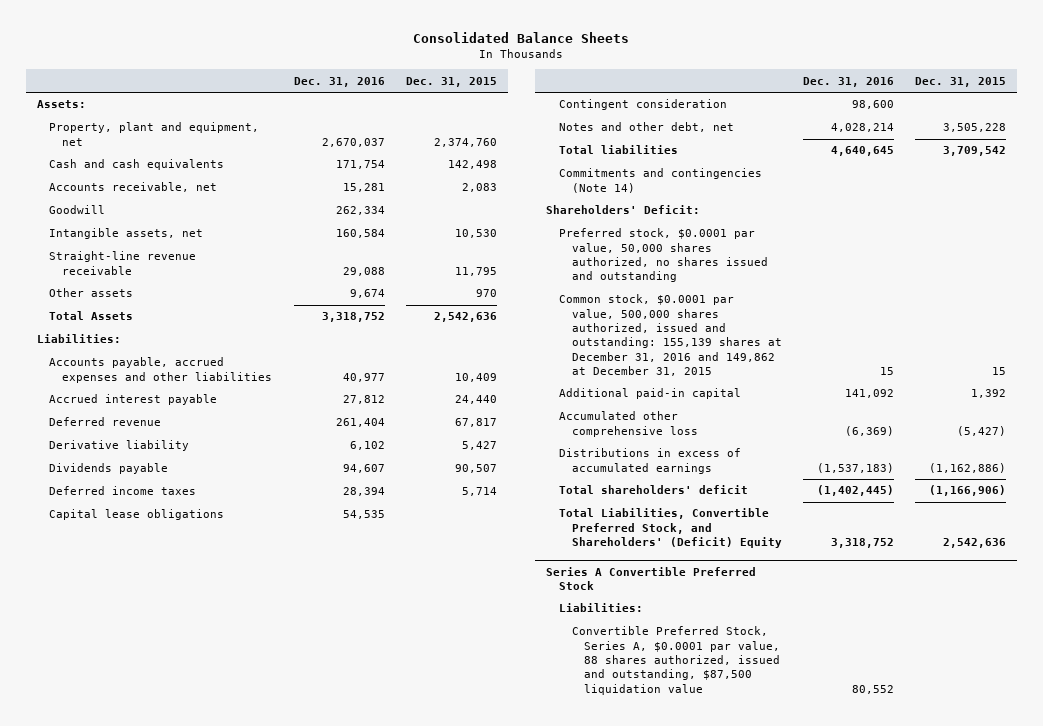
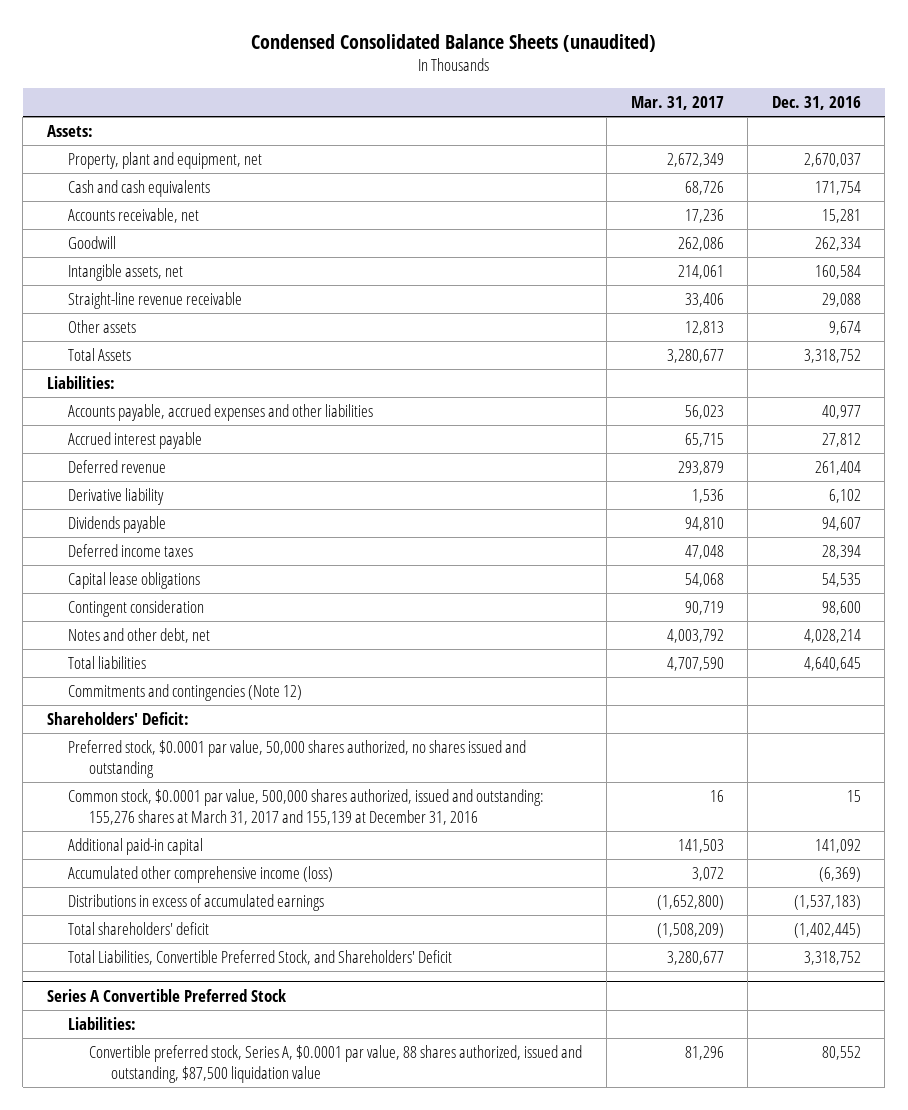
[413,32,630,44] Consolidated Balance Sheets -> [250,33,656,52] Condensed Consolidated Balance Sheets (unaudited)
[405,76,497,87] Dec. 31, 2015 -> none
none -> [630,96,724,111] Mar. 31, 2017
[558,168,762,193] Commitments and contingencies (Note 14) -> [68,683,303,701] Commitments and contingencies (Note 12)
[558,294,782,376] Common stock, $0.0001 par value, 500,000 shares authorized, issued and outstanding: 155,139 shares at December 31, 2016 and 149,862 at December 31, 2015 -> [68,788,545,826] Common stock, $0.0001 par value, 500,000 shares authorized, issued and outstanding: 155,276 shares at March 31, 2017 and 155,139 at December 31, 2016
[558,411,698,437] Accumulated other comprehensive loss -> [68,865,334,883] Accumulated other comprehensive income (loss)
[558,508,782,549] Total Liabilities, Convertible Preferred Stock, and Shareholders' (Deficit) Equity -> [68,949,453,965] Total Liabilities, Convertible Preferred Stock, and Shareholders' Deficit
[571,626,781,695] Convertible Preferred Stock, Series A, $0.0001 par value, 88 shares authorized, issued and outstanding, $87,500 liquidation value -> [89,1044,583,1084] Convertible preferred stock, Series A, $0.0001 par value, 88 shares authorized, issued and outstanding, $87,500 liquidation value

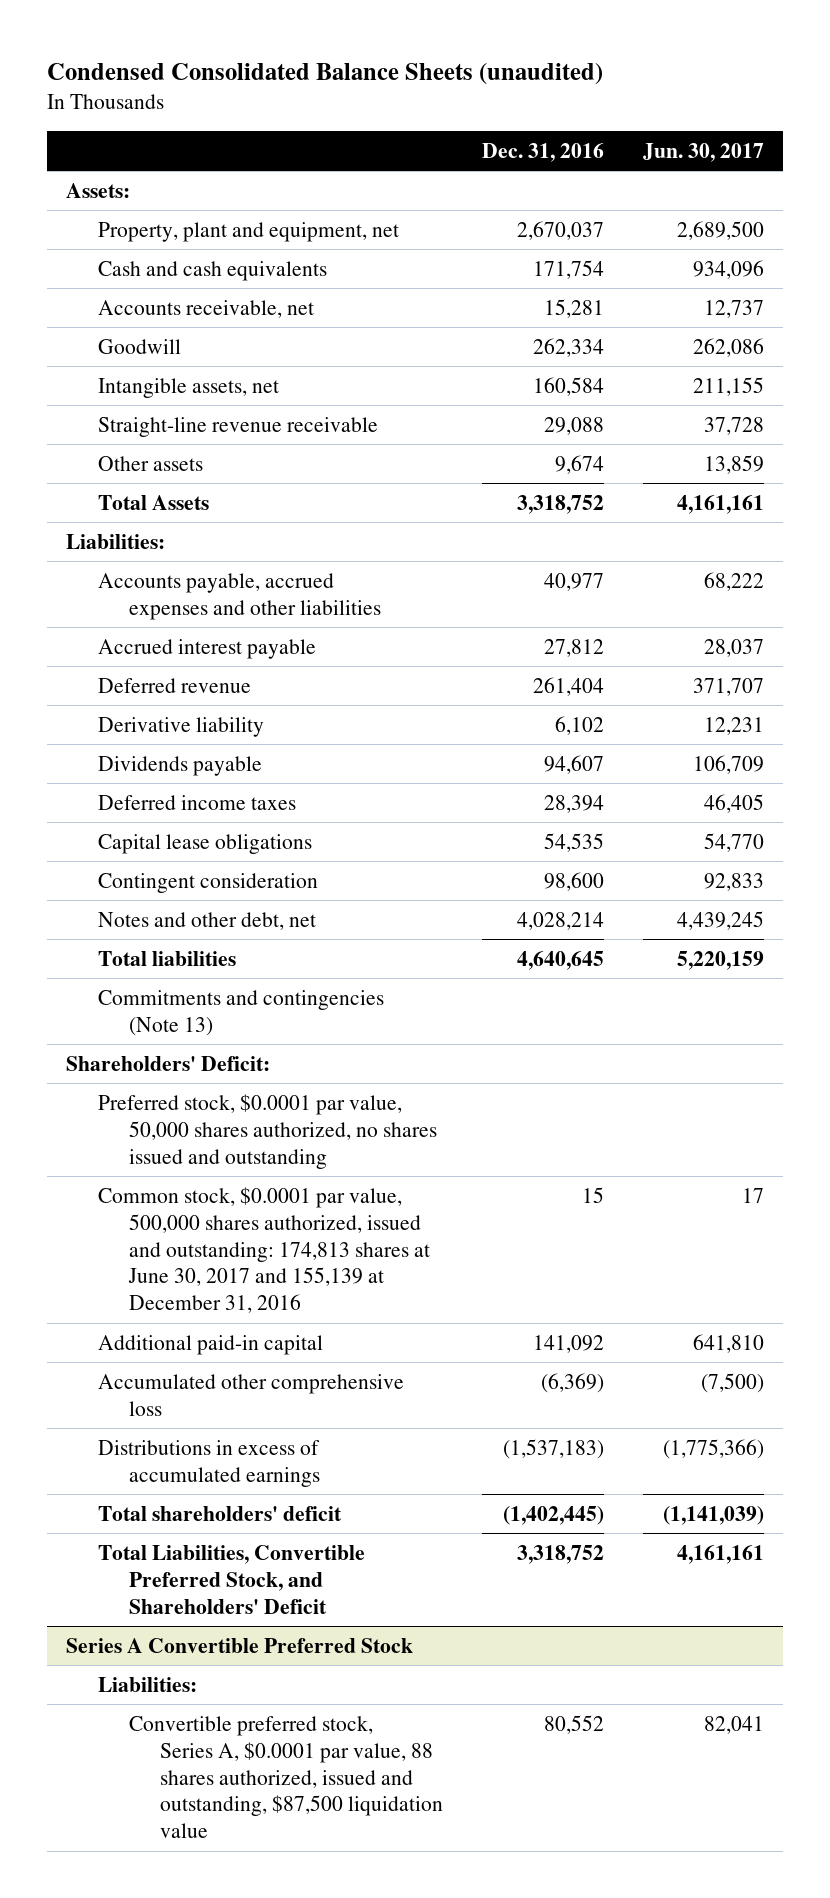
[630,96,724,111] Mar. 31, 2017 -> none
none -> [642,142,764,162] Jun. 30, 2017
[68,683,303,701] Commitments and contingencies (Note 12) -> [97,989,384,1036] Commitments and contingencies (Note 13)
[68,788,545,826] Common stock, $0.0001 par value, 500,000 shares authorized, issued and outstanding: 155,276 shares at March 31, 2017 and 155,139 at December 31, 2016 -> [97,1186,430,1314] Common stock, $0.0001 par value, 500,000 shares authorized, issued and outstanding: 174,813 shares at June 30, 2017 and 155,139 at December 31, 2016
[68,865,334,883] Accumulated other comprehensive income (loss) -> [97,1373,404,1416] Accumulated other comprehensive loss

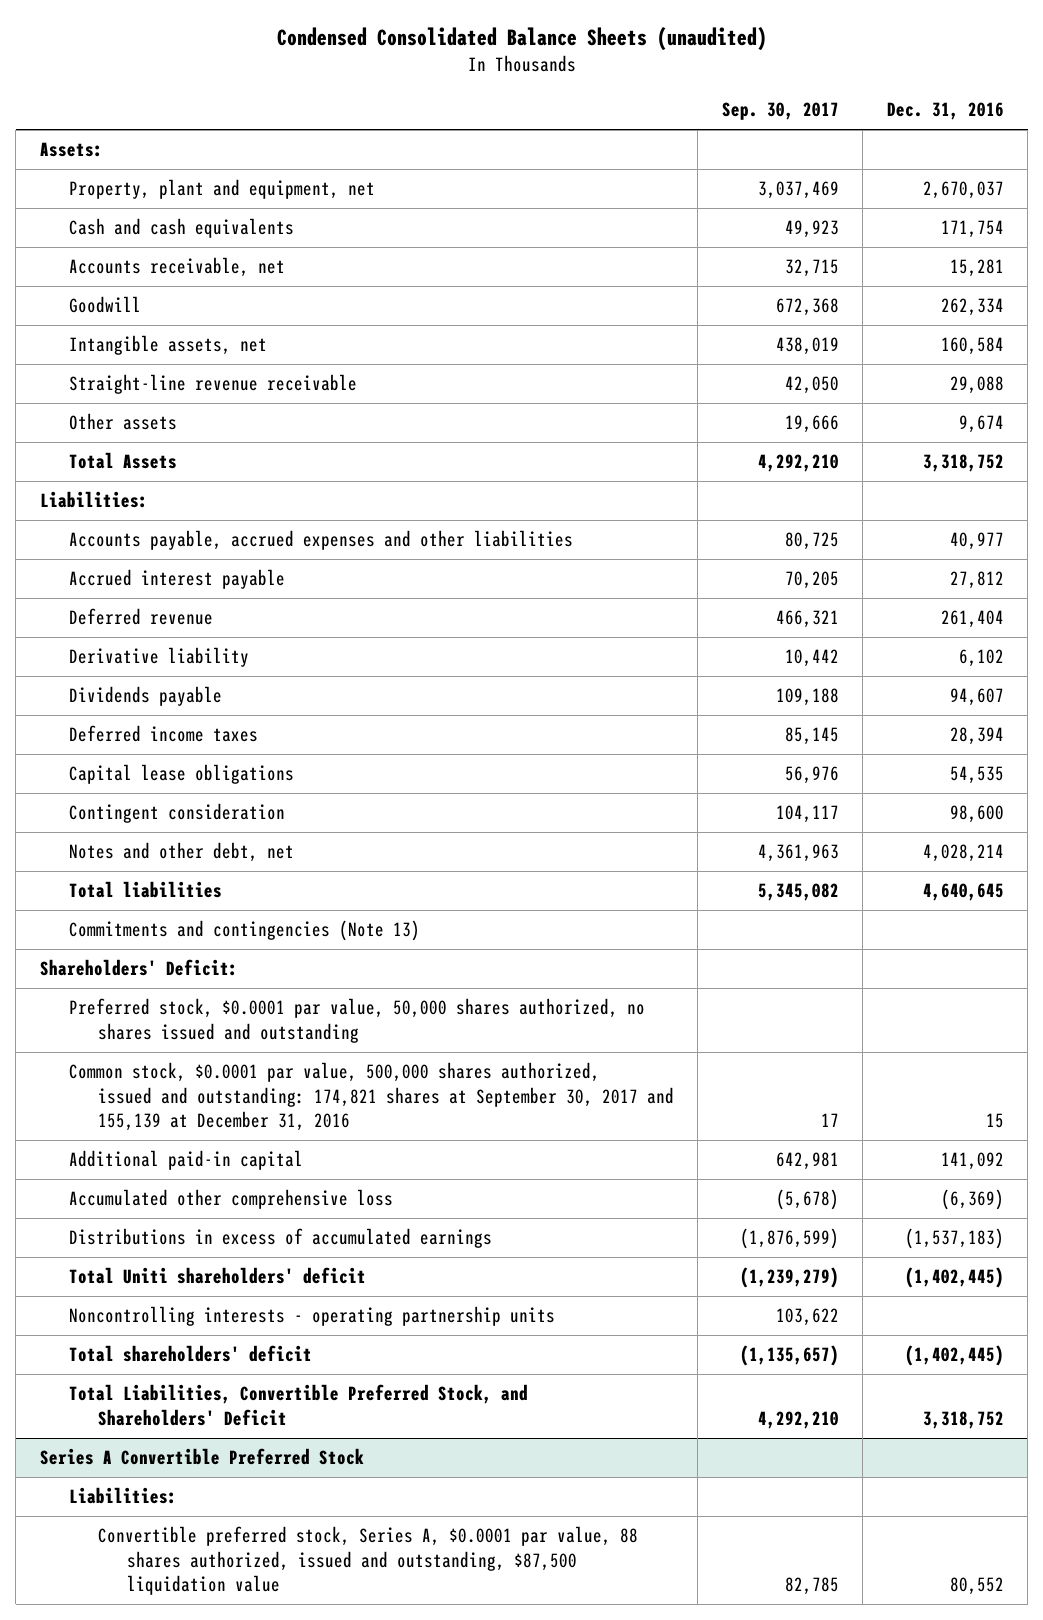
[642,142,764,162] Jun. 30, 2017 -> none
none -> [721,102,839,121] Sep. 30, 2017
[97,1186,430,1314] Common stock, $0.0001 par value, 500,000 shares authorized, issued and outstanding: 174,813 shares at June 30, 2017 and 155,139 at December 31, 2016 -> [68,1062,674,1132] Common stock, $0.0001 par value, 500,000 shares authorized, issued and outstanding: 174,821 shares at September 30, 2017 and 155,139 at December 31, 2016
none -> [68,1267,366,1285] Total Uniti shareholders' deficit
none -> [68,1306,555,1327] Noncontrolling interests - operating partnership units

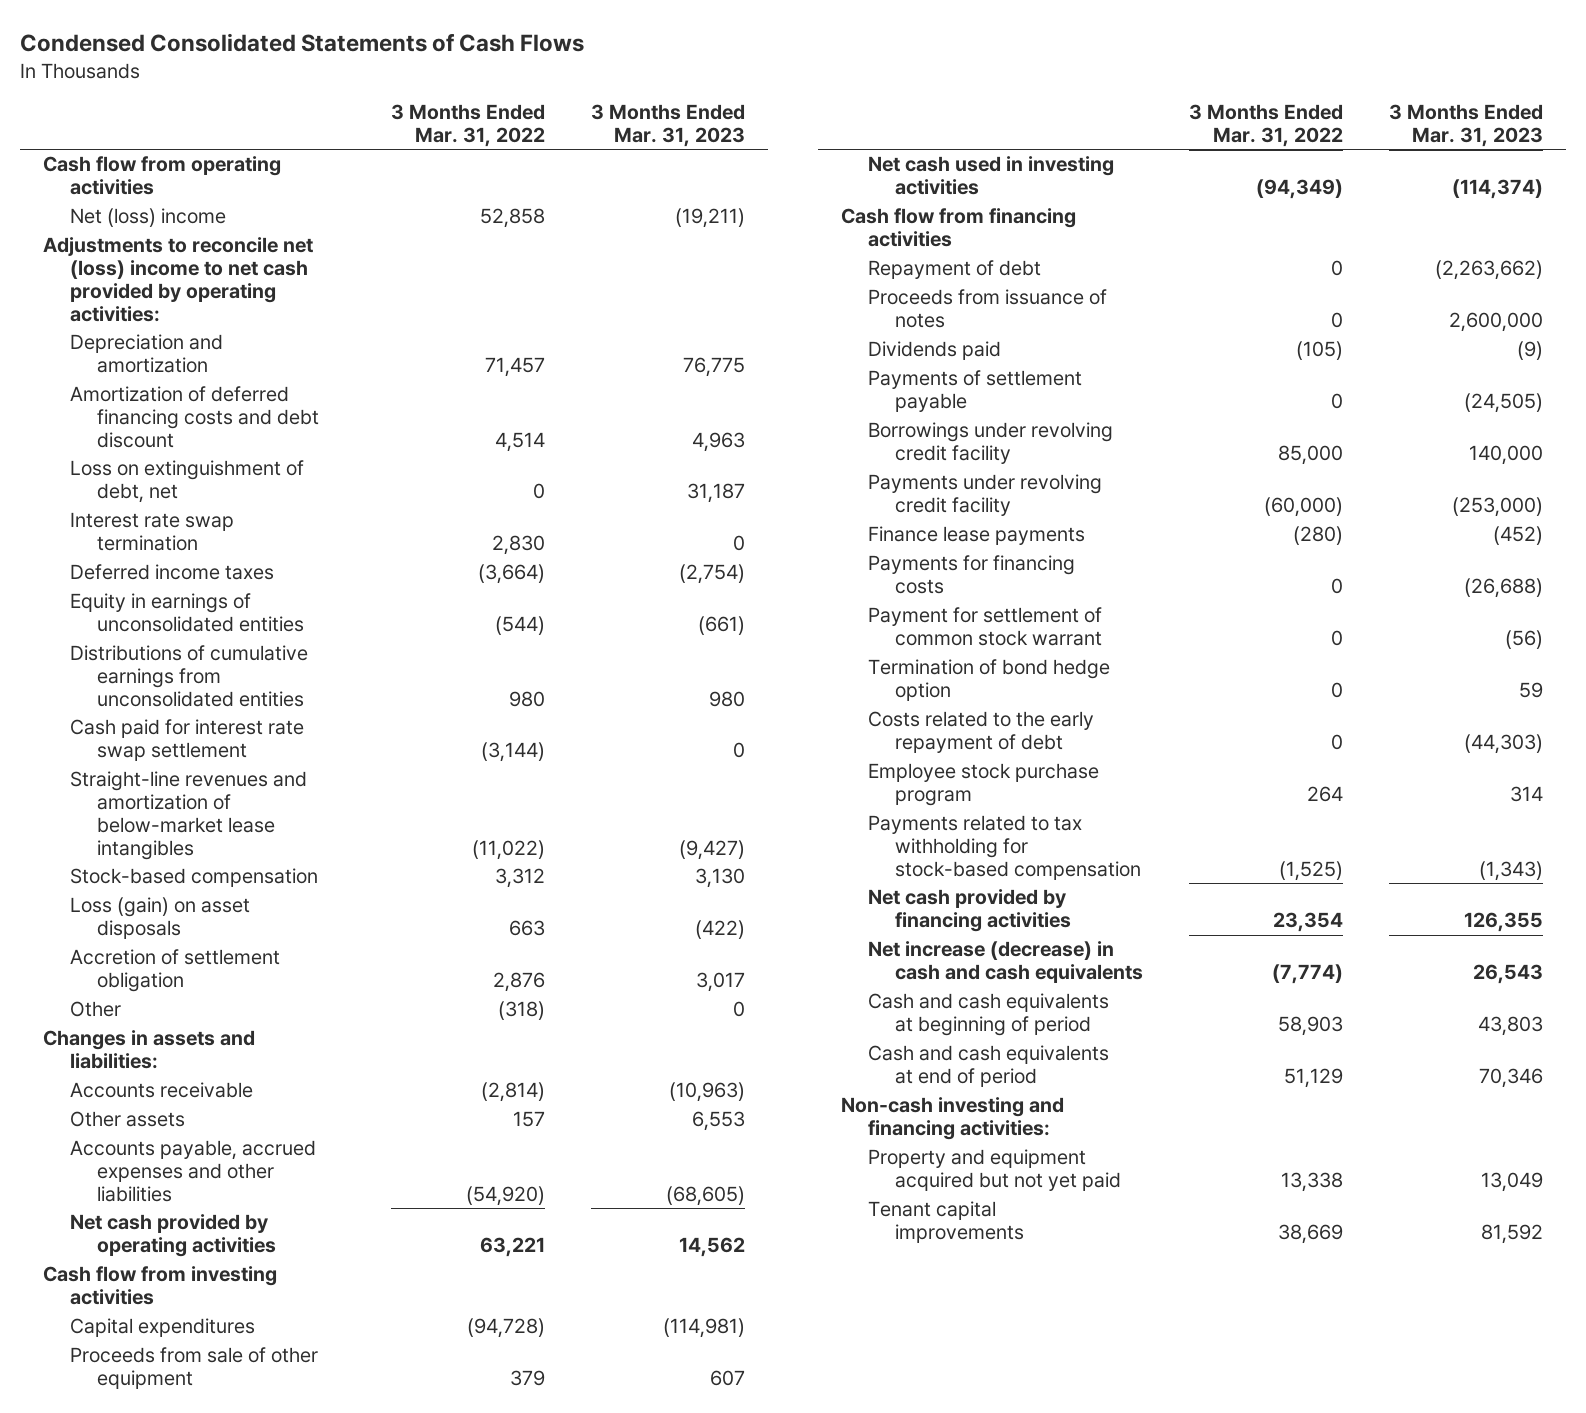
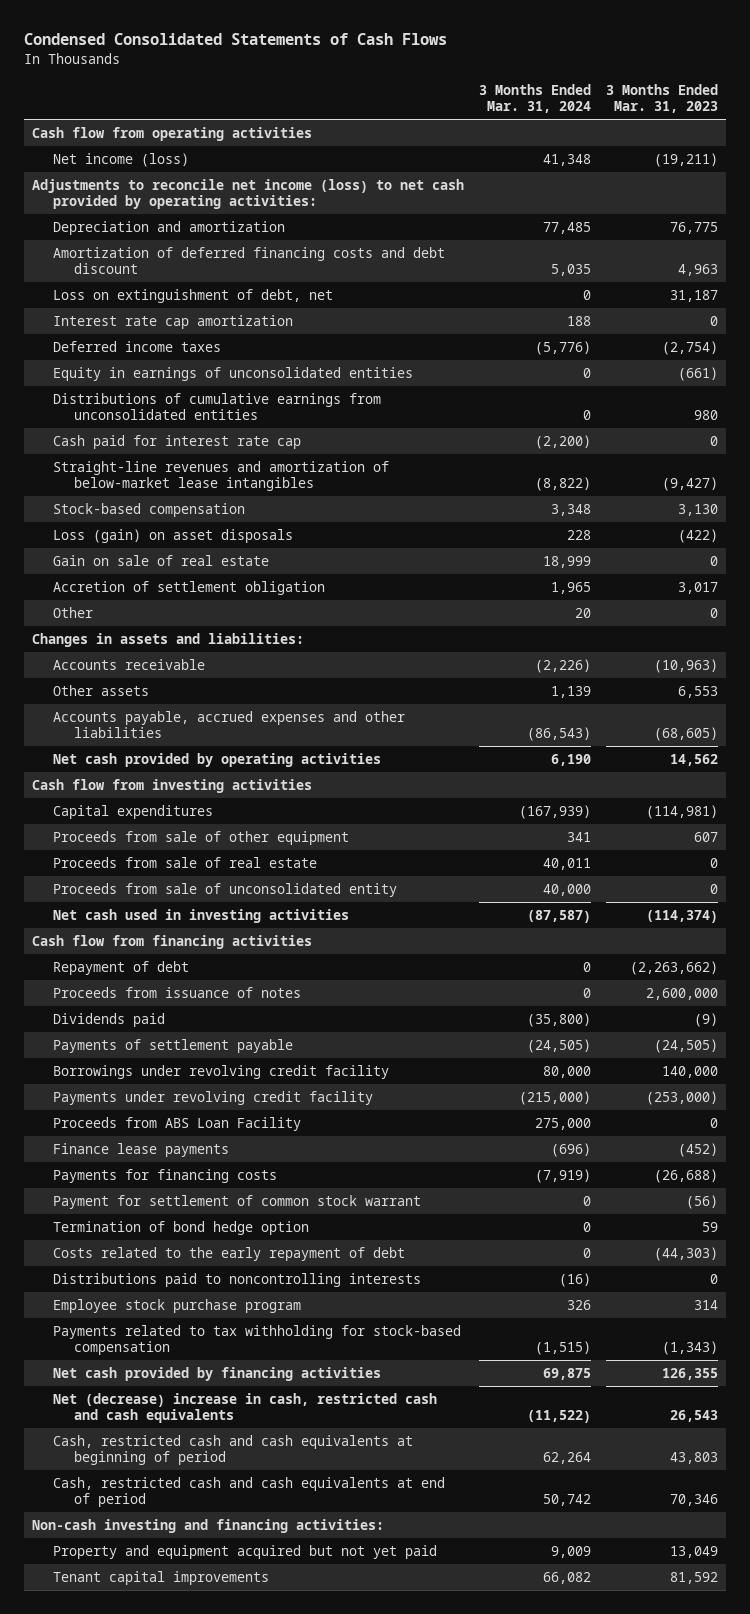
[391,103,546,147] 3 Months Ended Mar. 31, 2022 -> none
none -> [478,84,591,113] 3 Months Ended Mar. 31, 2024
[69,208,226,228] Net (loss) income -> [52,153,189,168] Net income (loss)
[43,237,314,323] Adjustments to reconcile net (loss) income to net cash provided by operating activities: -> [31,179,464,209] Adjustments to reconcile net income (loss) to net cash provided by operating activities:
[69,512,234,552] Interest rate swap termination -> [52,315,293,330] Interest rate cap amortization
[69,719,304,762] Cash paid for interest rate swap settlement -> [52,435,301,450] Cash paid for interest rate cap
none -> [52,555,269,567] Gain on sale of real estate
none -> [52,857,317,869] Proceeds from sale of real estate
none -> [52,883,397,898] Proceeds from sale of unconsolidated entity
none -> [52,1117,301,1132] Proceeds from ABS Loan Facility
none -> [52,1273,421,1288] Distributions paid to noncontrolling interests
[867,941,1143,984] Net increase (decrease) in cash and cash equivalents -> [52,1393,437,1423] Net (decrease) increase in cash, restricted cash and cash equivalents
[867,993,1109,1037] Cash and cash equivalents at beginning of period -> [52,1435,413,1465] Cash, restricted cash and cash equivalents at beginning of period
[867,1045,1109,1088] Cash and cash equivalents at end of period -> [52,1477,445,1507] Cash, restricted cash and cash equivalents at end of period

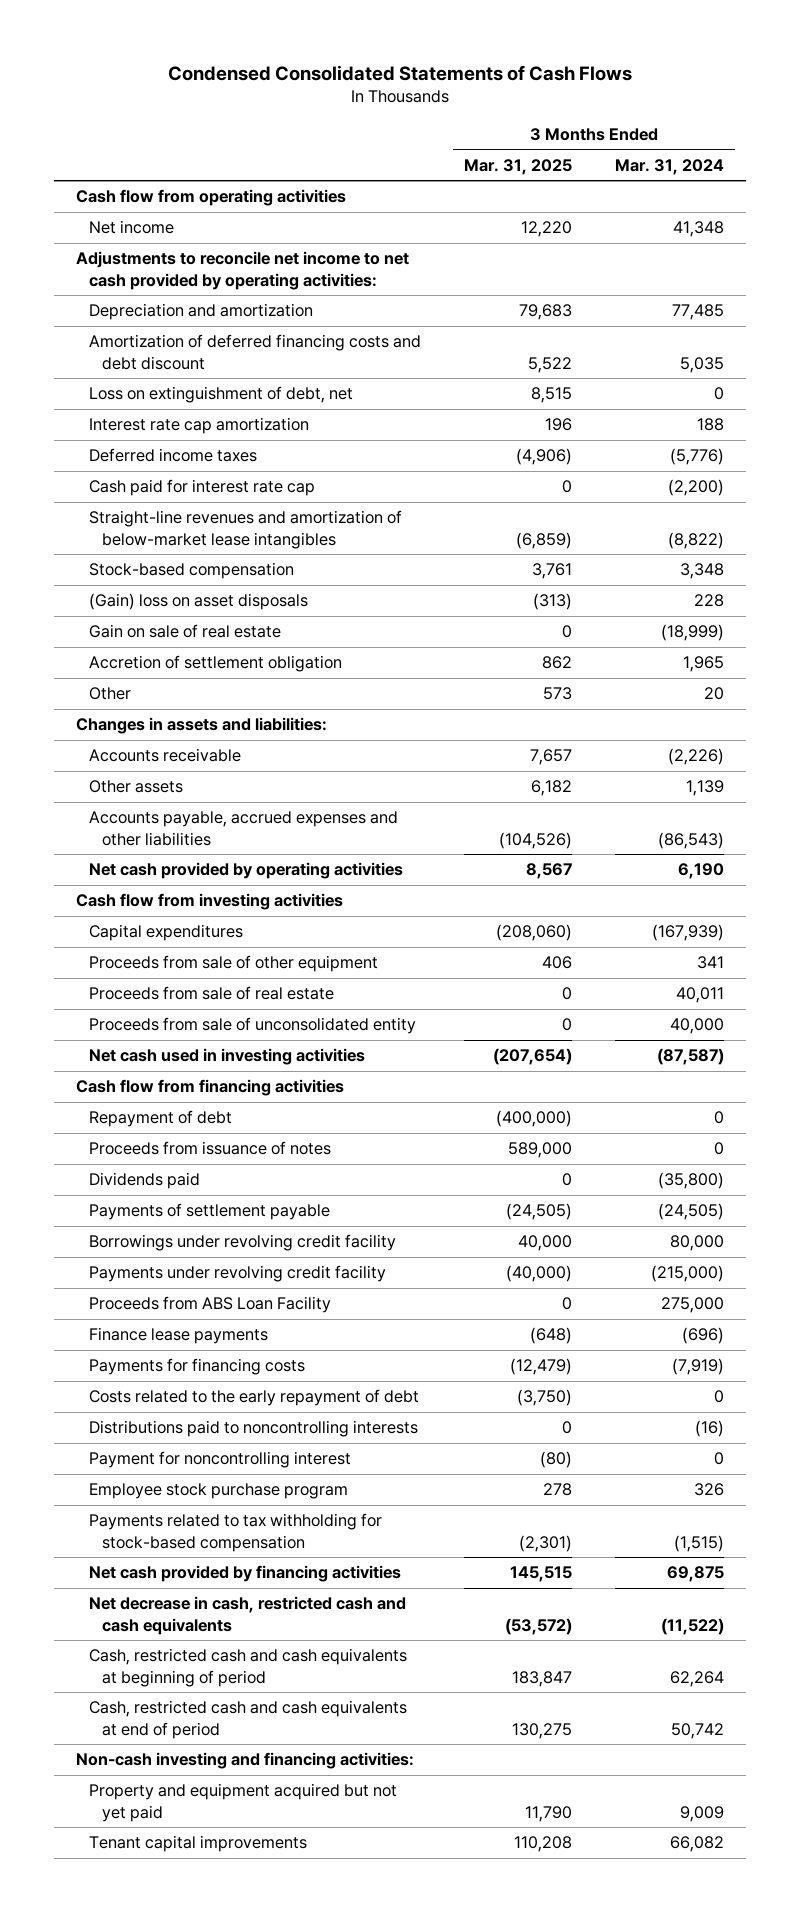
[605,84,718,113] 3 Months Ended Mar. 31, 2023 -> none
none -> [463,158,572,175] Mar. 31, 2025
[52,153,189,168] Net income (loss) -> [88,220,174,235] Net income
[31,179,464,209] Adjustments to reconcile net income (loss) to net cash provided by operating activities: -> [75,251,409,290] Adjustments to reconcile net income to net cash provided by operating activities:
[52,367,413,382] Equity in earnings of unconsolidated entities -> none
[52,393,381,420] Distributions of cumulative earnings from unconsolidated entities -> none
[52,529,293,544] Loss (gain) on asset disposals -> [88,593,308,611] (Gain) loss on asset disposals
[542,556,591,569] 18,999 -> [661,624,725,642] (18,999)
[52,1195,421,1210] Payment for settlement of common stock warrant -> none
[52,1221,309,1236] Termination of bond hedge option -> none
none -> [88,1451,351,1469] Payment for noncontrolling interest
[52,1393,437,1423] Net (decrease) increase in cash, restricted cash and cash equivalents -> [88,1596,406,1635] Net decrease in cash, restricted cash and cash equivalents

